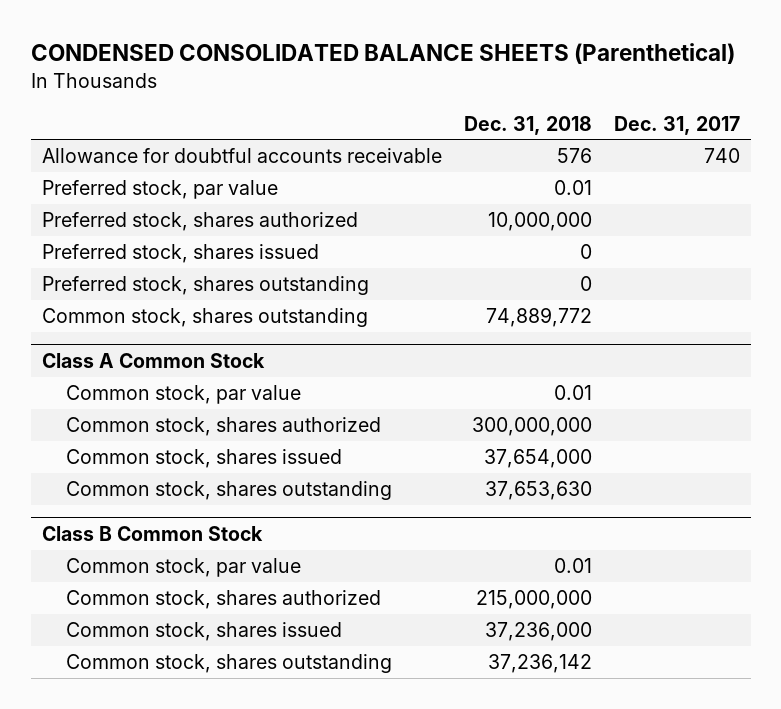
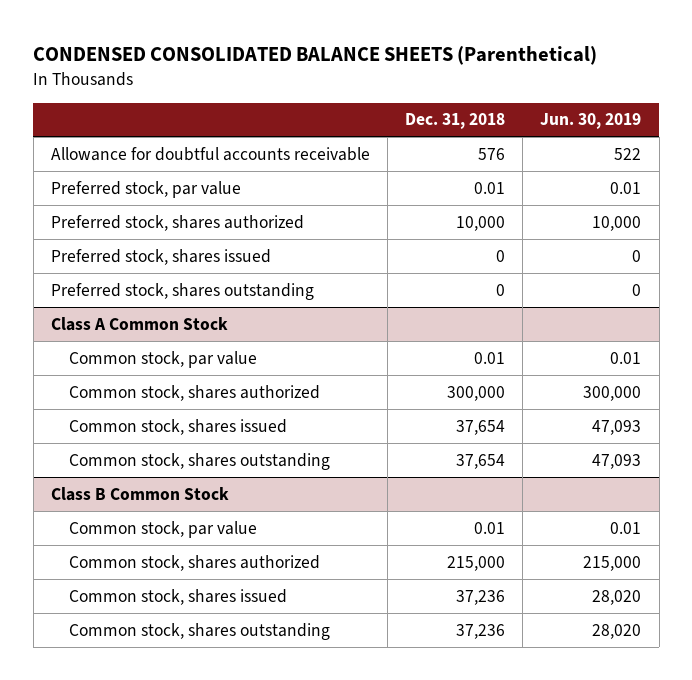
[613,115,740,135] Dec. 31, 2017 -> none
none -> [540,113,642,130] Jun. 30, 2019
[487,212,592,232] 10,000,000 -> [456,215,506,231] 10,000
[41,308,368,328] Common stock, shares outstanding -> none
[471,417,592,437] 300,000,000 -> [447,385,506,401] 300,000
[483,449,592,469] 37,654,000 -> [456,419,506,435] 37,654
[484,481,592,501] 37,653,630 -> [456,453,506,469] 37,654
[475,590,592,610] 215,000,000 -> [447,555,506,571] 215,000
[484,622,592,642] 37,236,000 -> [456,589,506,605] 37,236
[487,654,592,674] 37,236,142 -> [456,623,506,639] 37,236

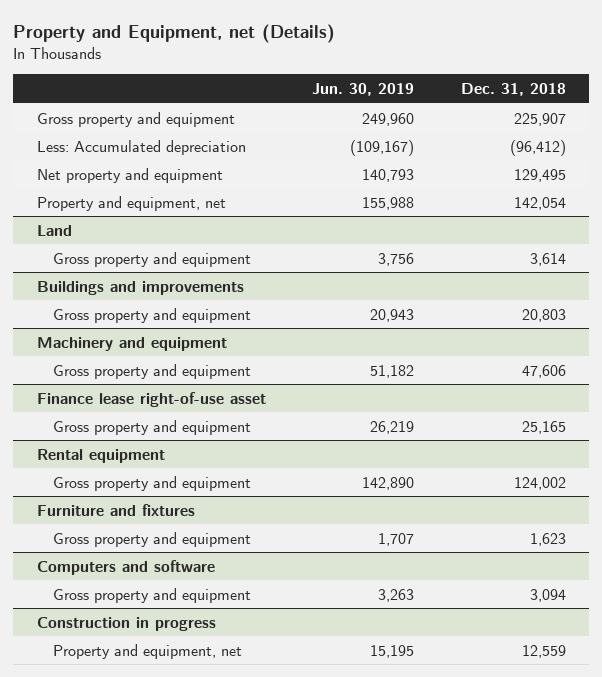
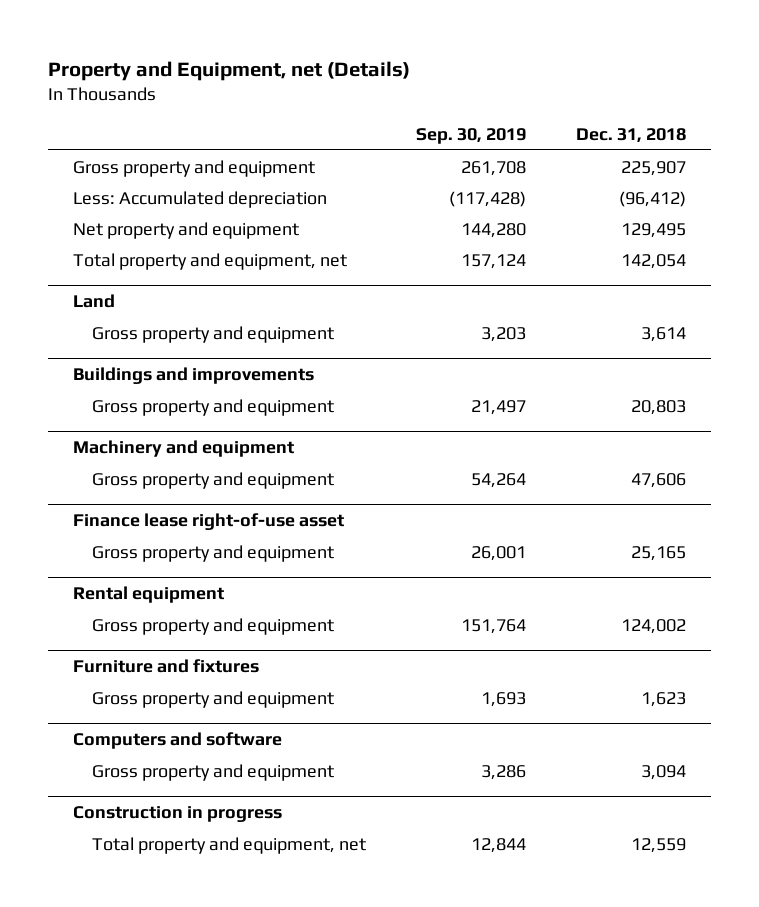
[312,83,415,97] Jun. 30, 2019 -> none
none -> [416,127,527,144] Sep. 30, 2019
[36,195,226,211] Property and equipment, net -> [72,252,347,270] Total property and equipment, net
[52,643,242,659] Property and equipment, net -> [92,836,367,854] Total property and equipment, net

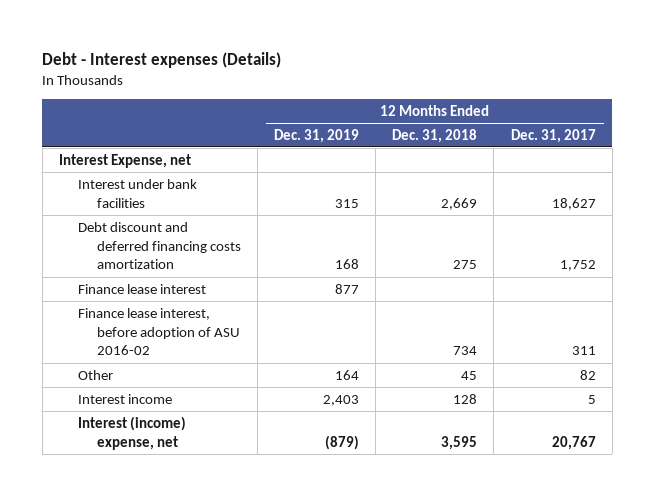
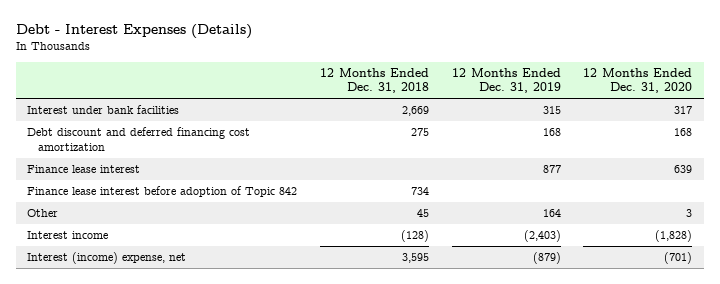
[42,52,282,69] Debt - Interest expenses (Details) -> [15,23,252,39] Debt - Interest Expenses (Details)
[510,128,596,143] Dec. 31, 2017 -> none
none -> [583,67,693,94] 12 Months Ended Dec. 31, 2020
[59,153,192,168] Interest Expense, net -> none
[77,221,241,270] Debt discount and deferred financing costs amortization -> [27,127,251,151] Debt discount and deferred financing cost amortization
[77,307,240,356] Finance lease interest, before adoption of ASU 2016-02 -> [27,186,298,198] Finance lease interest before adoption of Topic 842
[323,394,360,406] 2,403 -> [523,230,561,243] (2,403)
[453,393,478,404] 128 -> [400,230,429,243] (128)

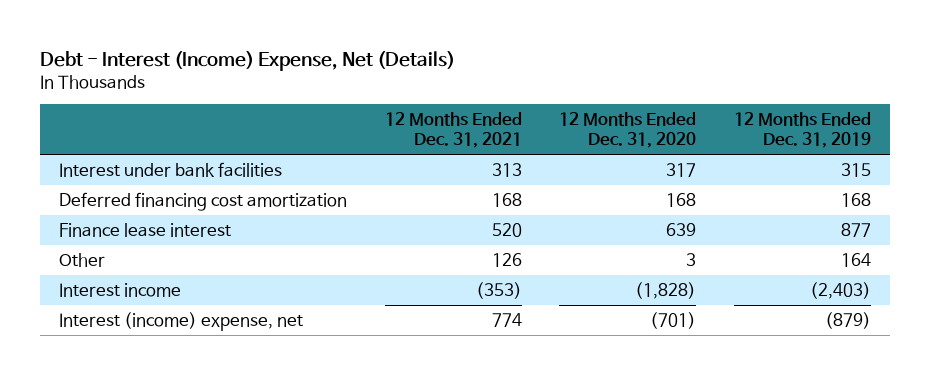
[15,23,252,39] Debt - Interest Expenses (Details) -> [40,50,456,71] Debt - Interest (Income) Expense, Net (Details)
[319,67,429,94] 12 Months Ended Dec. 31, 2018 -> none
none -> [384,112,522,148] 12 Months Ended Dec. 31, 2021
[27,127,251,151] Debt discount and deferred financing cost amortization -> [59,192,348,212] Deferred financing cost amortization
[27,186,298,198] Finance lease interest before adoption of Topic 842 -> none

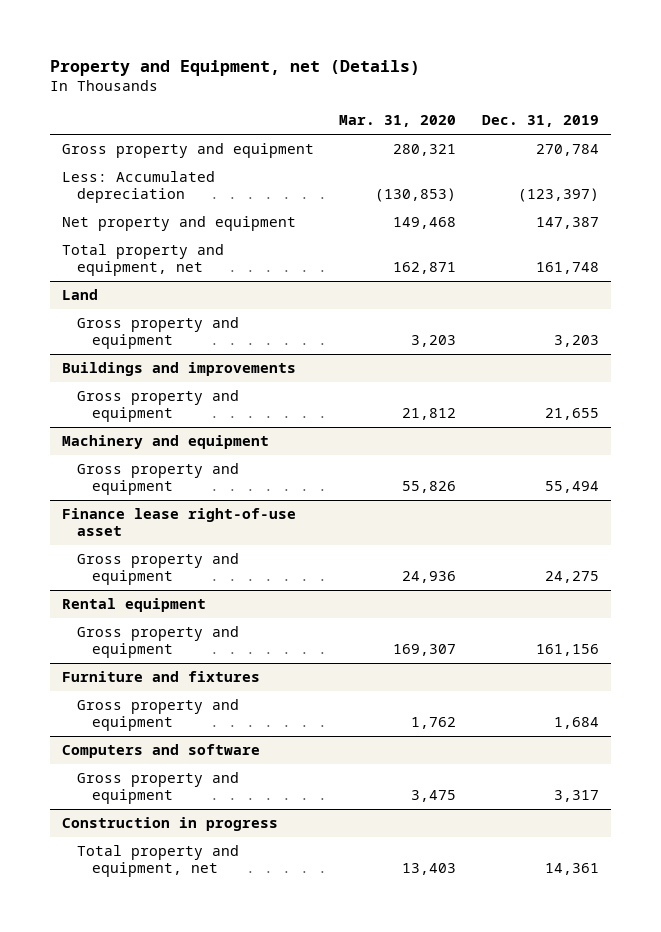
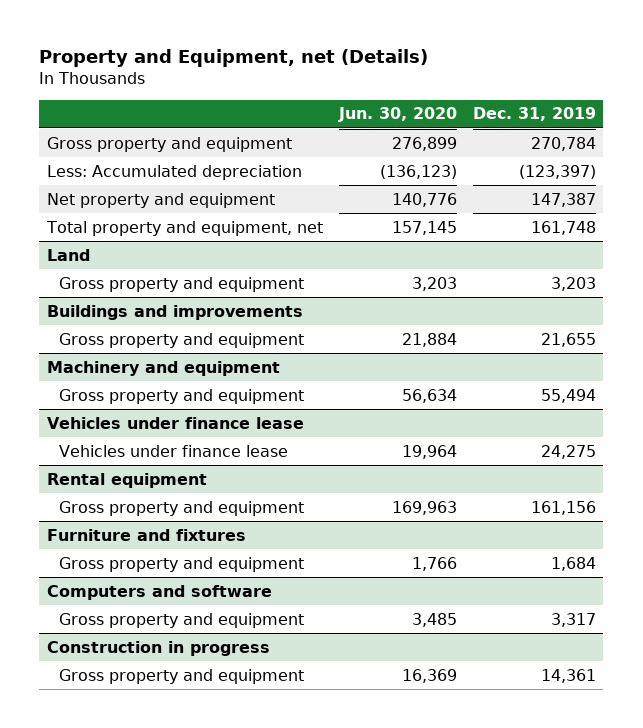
[339,115,457,128] Mar. 31, 2020 -> none
none -> [337,107,457,123] Jun. 30, 2020
[62,508,297,537] Finance lease right-of-use asset -> none
none -> [47,416,305,429] Vehicles under finance lease
[77,553,240,586] Gross property and equipment -> [59,444,289,457] Vehicles under finance lease
[77,845,240,878] Total property and equipment, net -> [59,668,305,684] Gross property and equipment

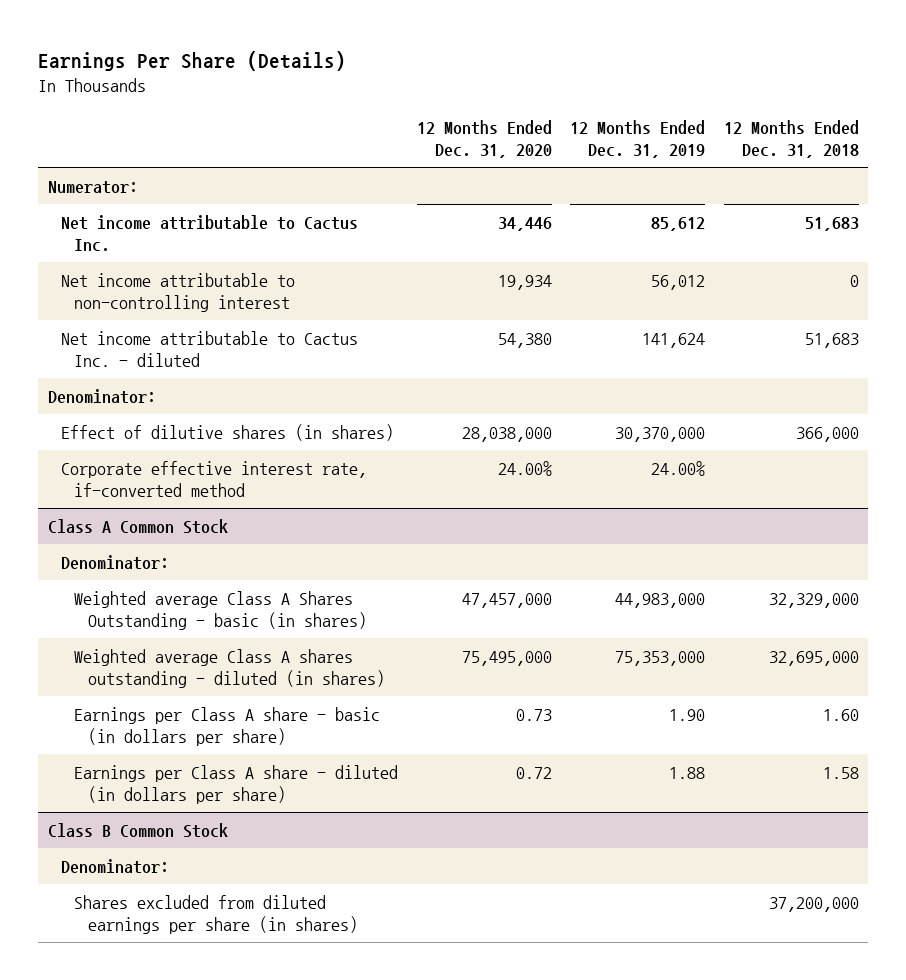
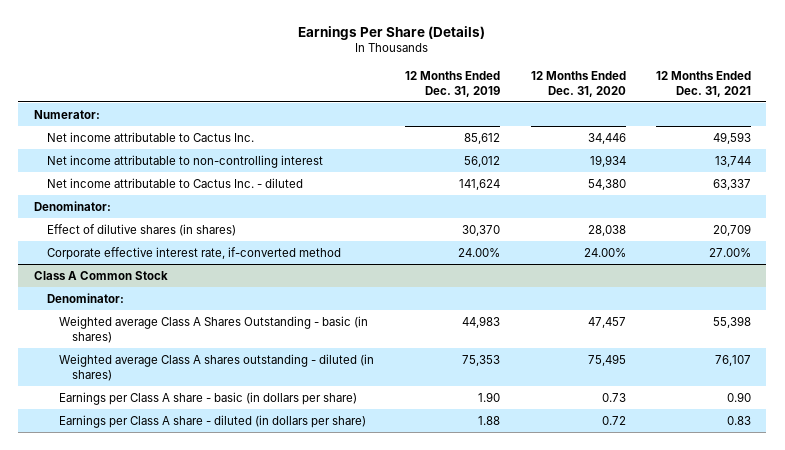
[723,120,859,158] 12 Months Ended Dec. 31, 2018 -> none
none -> [656,70,752,97] 12 Months Ended Dec. 31, 2021
[461,426,552,442] 28,038,000 -> [587,224,626,236] 28,038
[615,426,706,442] 30,370,000 -> [461,224,500,236] 30,370
[461,592,552,608] 47,457,000 -> [587,316,626,328] 47,457
[615,592,706,608] 44,983,000 -> [461,315,500,328] 44,983
[461,650,552,666] 75,495,000 -> [587,353,626,366] 75,495
[615,650,706,666] 75,353,000 -> [461,354,500,366] 75,353
[47,822,228,838] Class B Common Stock -> none
[60,858,169,874] Denominator: -> none
[74,894,358,934] Shares excluded from diluted earnings per share (in shares) -> none

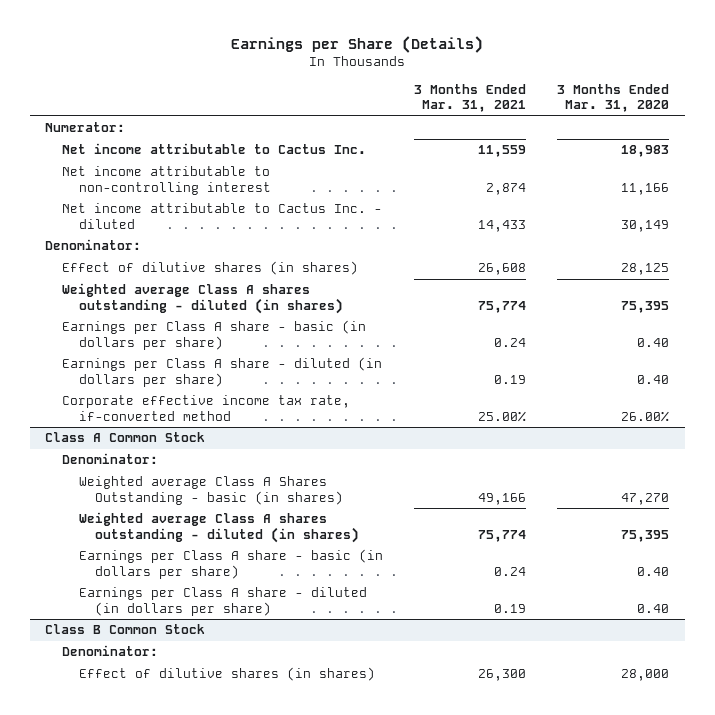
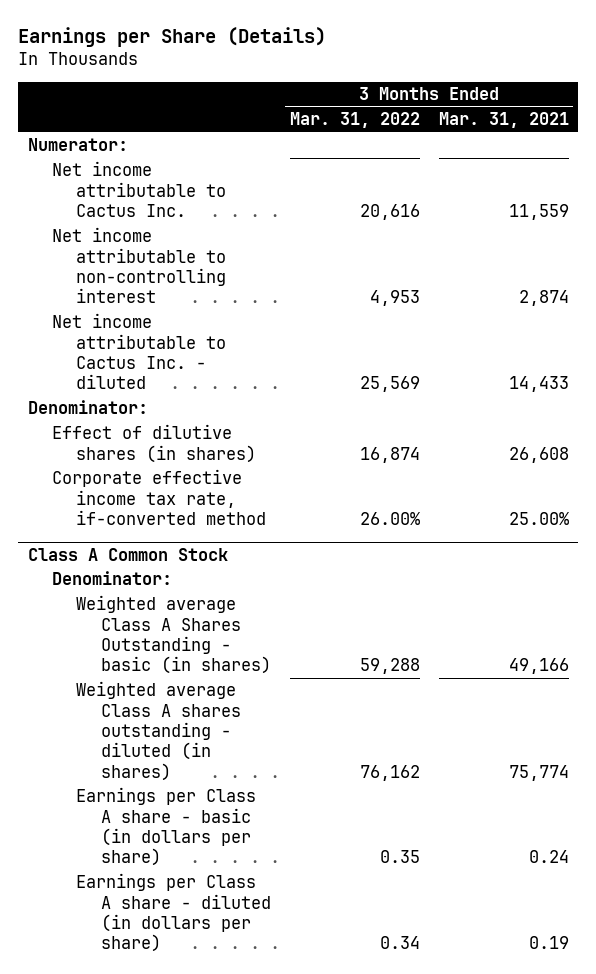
[557,83,670,113] 3 Months Ended Mar. 31, 2020 -> none
none -> [289,112,420,129] Mar. 31, 2022
[62,283,343,314] Weighted average Class A shares outstanding - diluted (in shares) -> none
[62,320,367,350] Earnings per Class A share - basic (in dollars per share) -> none
[62,357,383,387] Earnings per Class A share - diluted (in dollars per share) -> none
[45,624,206,635] Class B Common Stock -> none
[62,645,159,657] Denominator: -> none
[78,667,375,682] Effect of dilutive shares (in shares) -> none

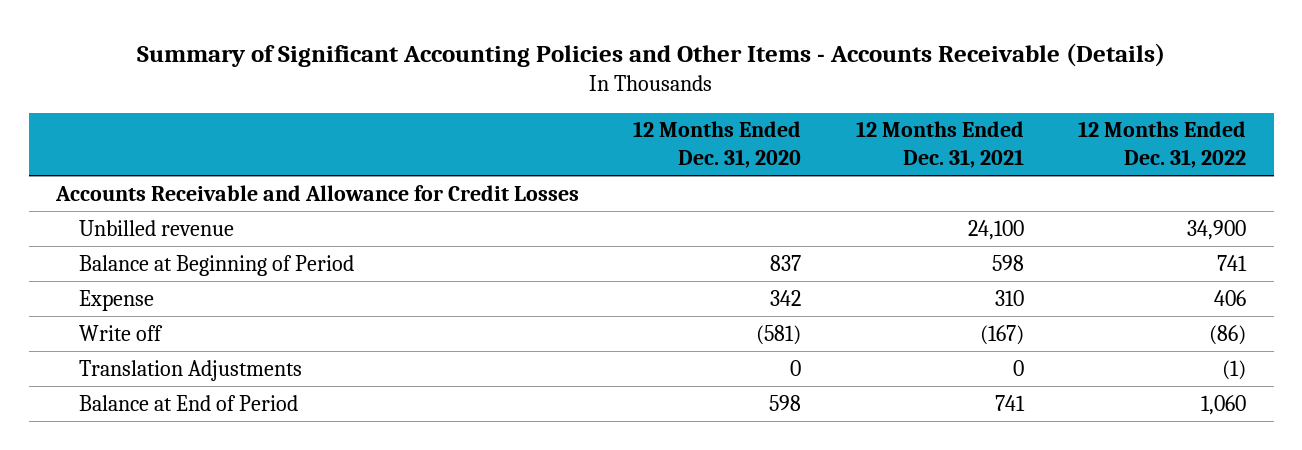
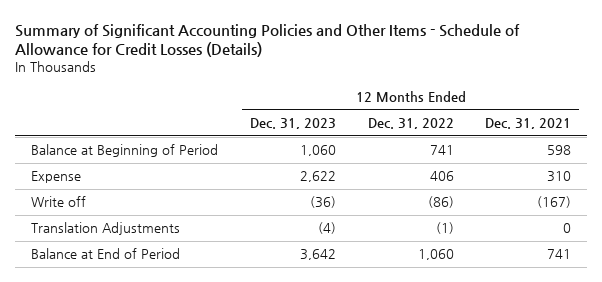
[137,43,1166,68] Summary of Significant Accounting Policies and Other Items - Accounts Receivable (Details) -> [15,23,521,58] Summary of Significant Accounting Policies and Other Items - Schedule of Allowance for Credit Losses (Details)
[633,121,802,168] 12 Months Ended Dec. 31, 2020 -> none
none -> [249,118,336,130] Dec. 31, 2023
[54,184,579,201] Accounts Receivable and Allowance for Credit Losses -> none
[78,219,234,236] Unbilled revenue -> none

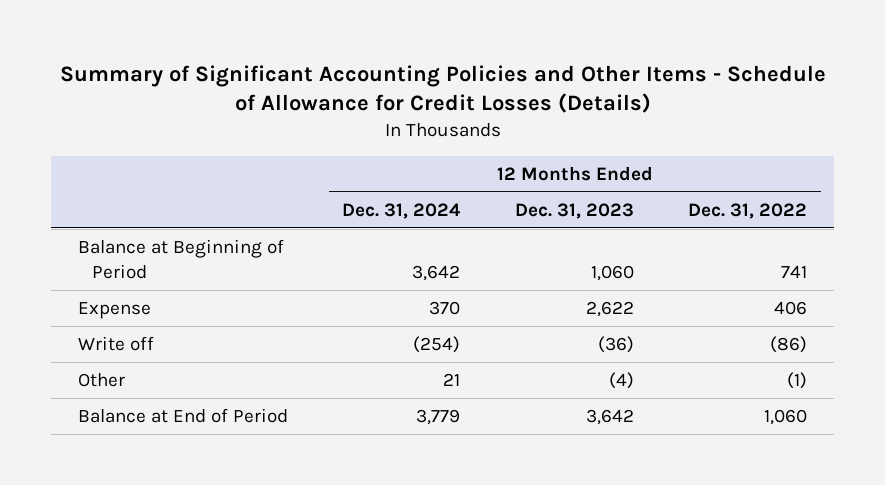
[485,118,572,130] Dec. 31, 2021 -> none
none -> [342,202,462,219] Dec. 31, 2024
[30,222,180,236] Translation Adjustments -> none
none -> [78,373,126,388] Other

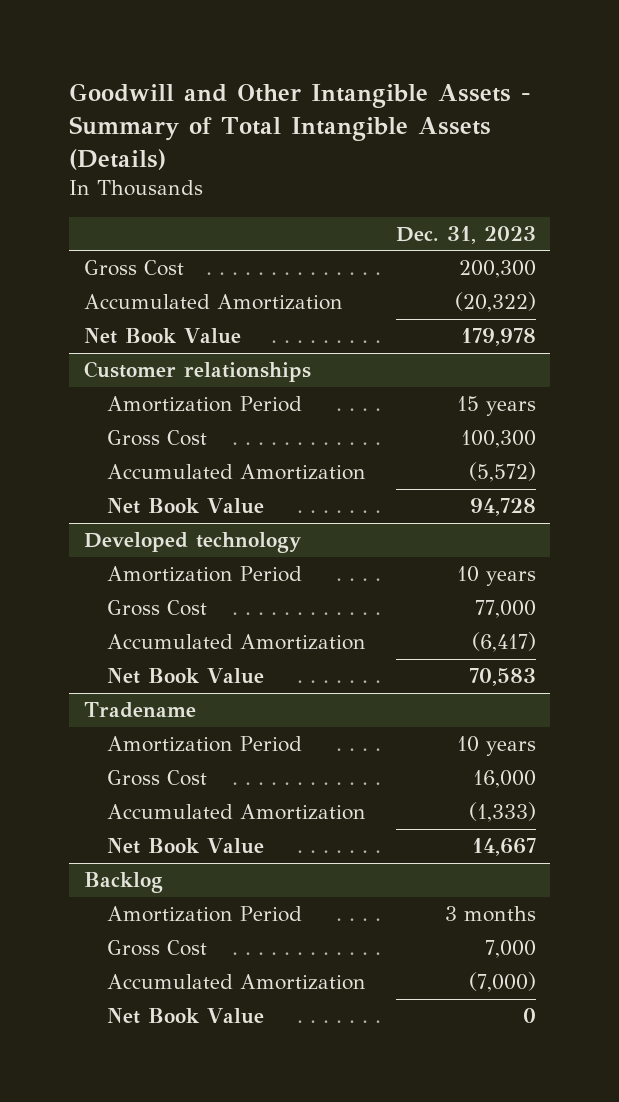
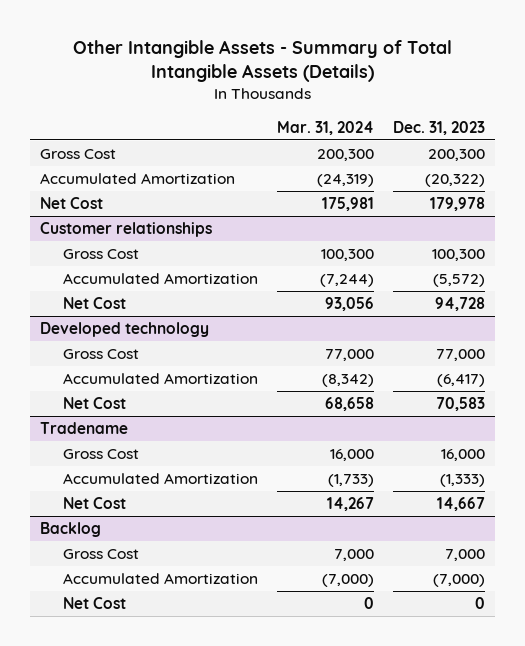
[68,83,531,170] Goodwill and Other Intangible Assets - Summary of Total Intangible Assets (Details) -> [72,40,452,83] Other Intangible Assets - Summary of Total Intangible Assets (Details)
none -> [277,120,375,135] Mar. 31, 2024
[83,328,241,345] Net Book Value -> [39,197,103,210] Net Cost
[106,396,302,413] Amortization Period -> none
[106,498,264,515] Net Book Value -> [62,297,126,310] Net Cost
[106,566,302,583] Amortization Period -> none
[106,668,264,685] Net Book Value -> [62,397,126,410] Net Cost
[106,736,302,753] Amortization Period -> none
[106,838,264,855] Net Book Value -> [62,497,126,510] Net Cost
[106,906,302,923] Amortization Period -> none
[106,1008,264,1025] Net Book Value -> [62,597,126,610] Net Cost

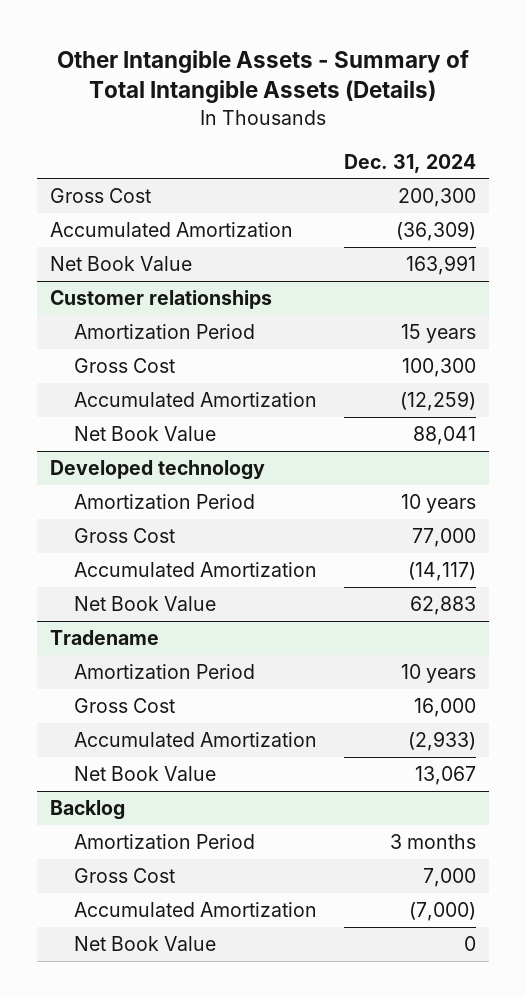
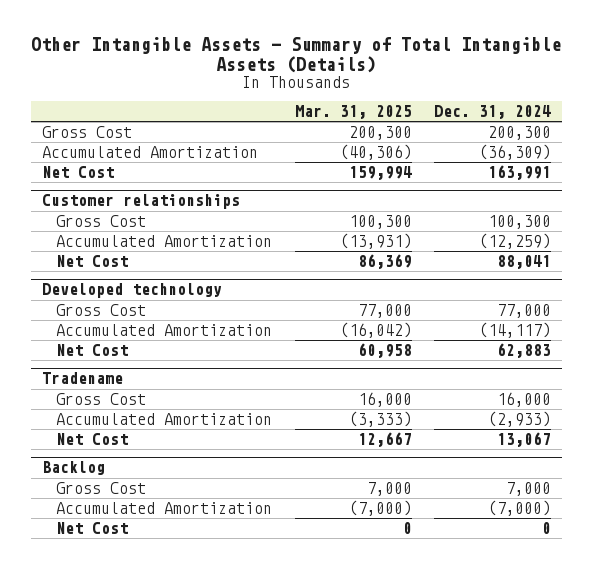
none -> [294,104,412,119] Mar. 31, 2025
[50,256,193,272] Net Book Value -> [41,166,114,179] Net Cost
[74,324,256,340] Amortization Period -> none
[74,426,217,442] Net Book Value -> [56,255,129,268] Net Cost
[74,494,256,510] Amortization Period -> none
[74,596,217,612] Net Book Value -> [56,344,129,357] Net Cost
[74,664,256,680] Amortization Period -> none
[74,766,217,782] Net Book Value -> [56,433,129,446] Net Cost
[74,834,256,850] Amortization Period -> none
[74,936,217,952] Net Book Value -> [56,522,129,535] Net Cost

